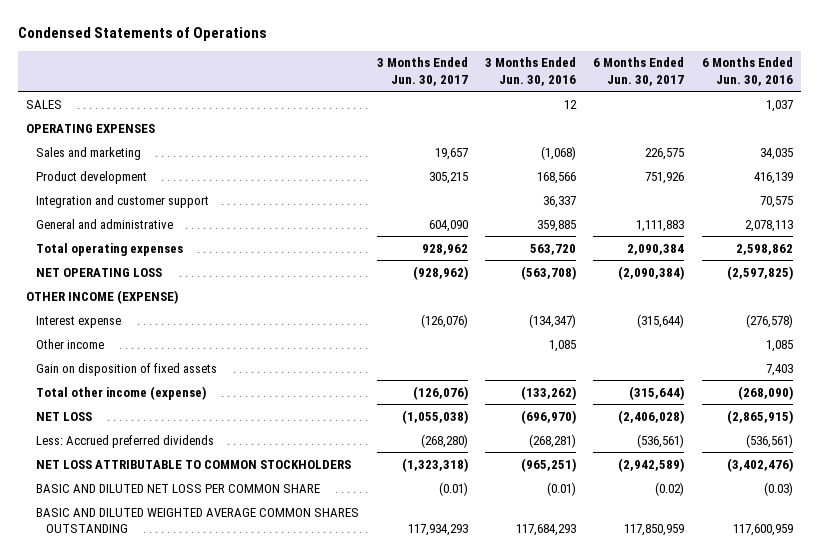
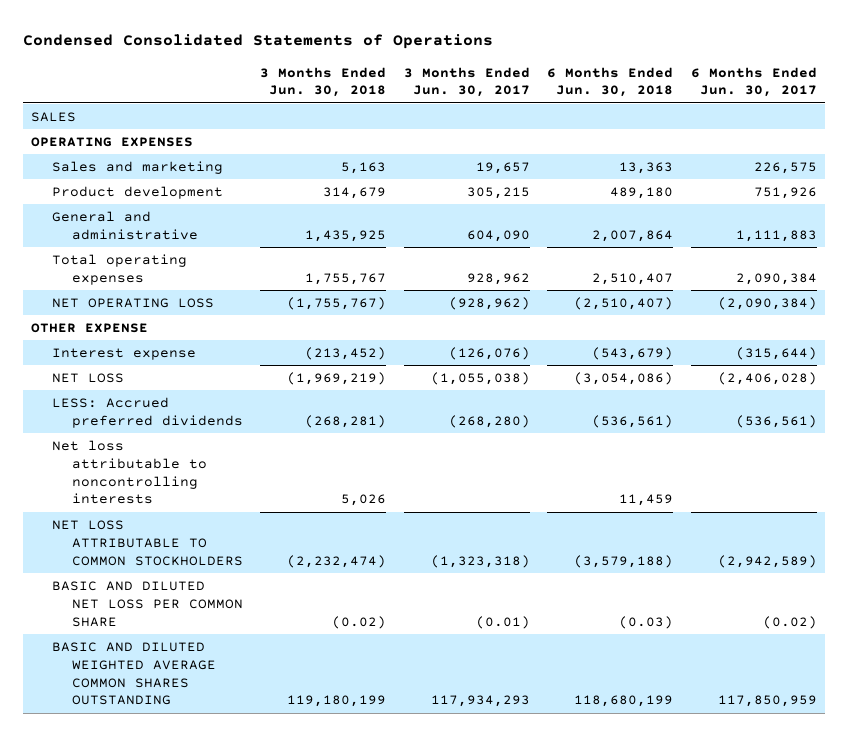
[17,26,267,41] Condensed Statements of Operations -> [22,34,493,50] Condensed Consolidated Statements of Operations
[485,57,577,86] 3 Months Ended Jun. 30, 2016 -> none
[701,57,793,86] 6 Months Ended Jun. 30, 2016 -> none
none -> [260,66,387,98] 3 Months Ended Jun. 30, 2018
none -> [547,66,674,98] 6 Months Ended Jun. 30, 2018
[36,194,210,208] Integration and customer support -> none
[26,289,179,304] OTHER INCOME (EXPENSE) -> [31,322,149,333] OTHER EXPENSE
[36,338,105,349] Other income -> none
[36,362,218,376] Gain on disposition of fixed assets -> none
[36,385,207,400] Total other income (expense) -> none
[36,434,215,448] Less: Accrued preferred dividends -> [51,396,244,428] LESS: Accrued preferred dividends
none -> [51,439,208,505] Net loss attributable to noncontrolling interests

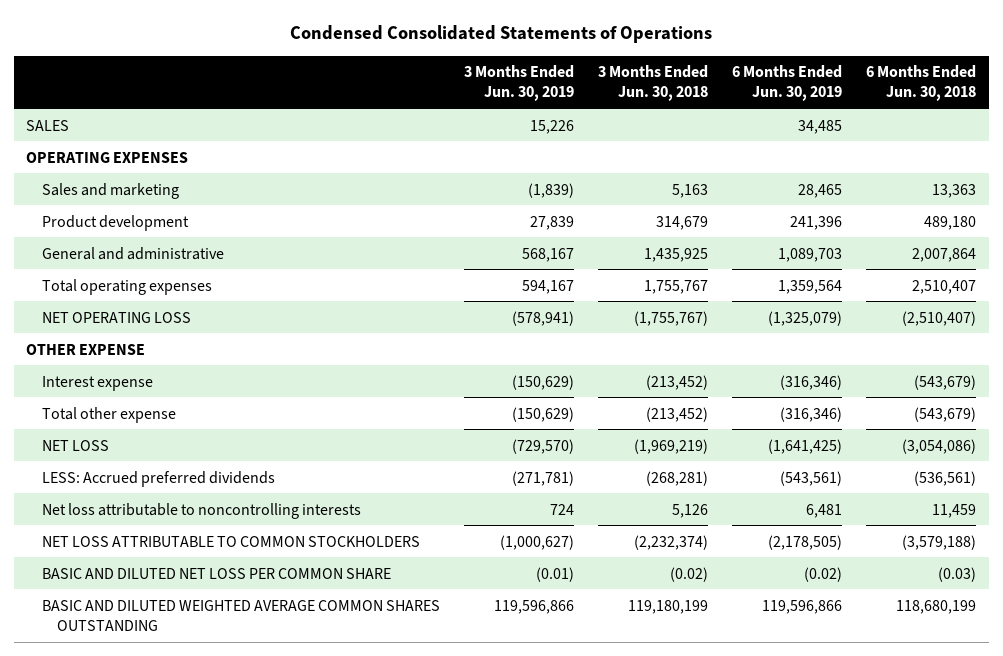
[403,66,530,98] 3 Months Ended Jun. 30, 2017 -> none
[690,66,817,98] 6 Months Ended Jun. 30, 2017 -> none
none -> [463,65,574,102] 3 Months Ended Jun. 30, 2019
none -> [732,65,843,102] 6 Months Ended Jun. 30, 2019
none -> [41,406,176,423] Total other expense
[341,494,387,507] 5,026 -> [671,503,708,518] 5,126
[287,554,387,568] (2,232,474) -> [633,534,708,550] (2,232,374)

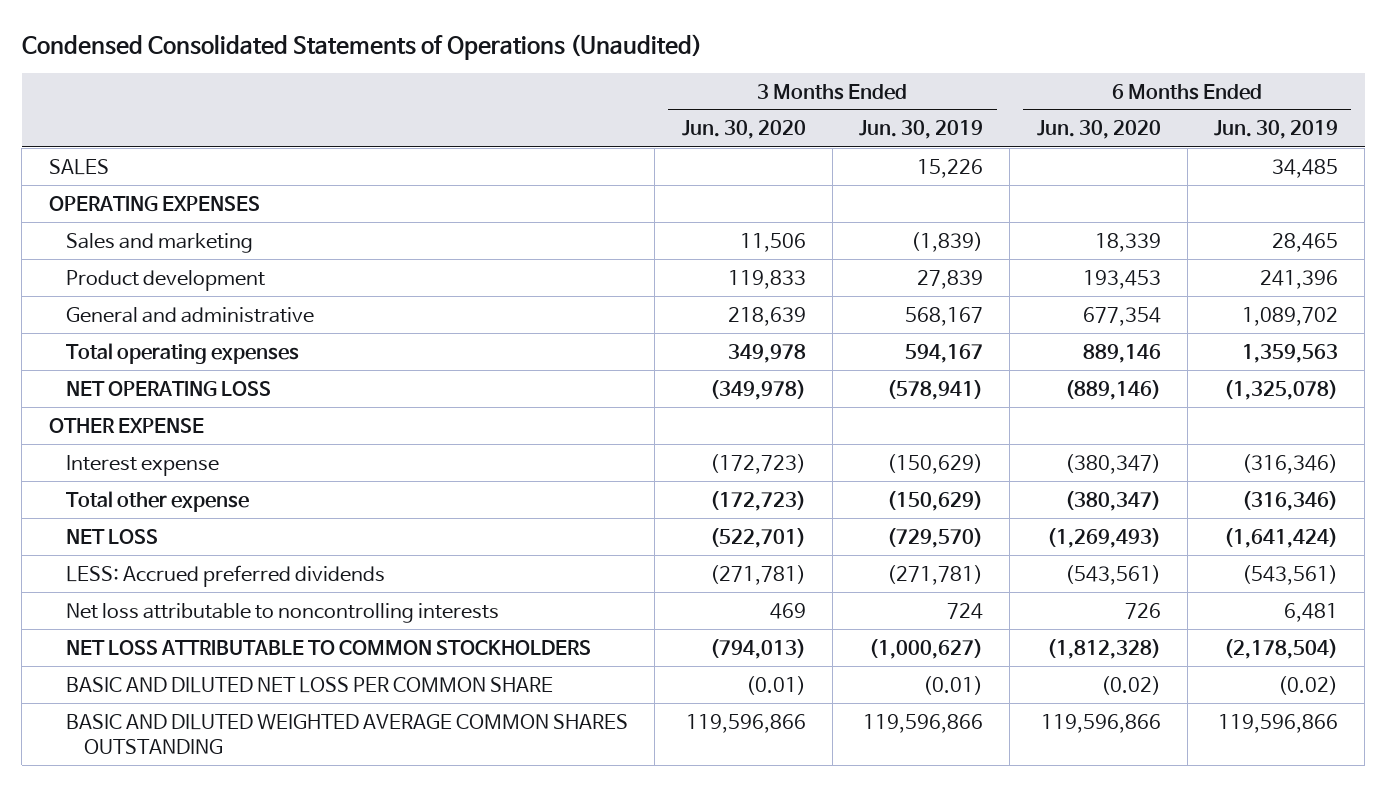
[290,25,713,44] Condensed Consolidated Statements of Operations -> [21,34,702,61] Condensed Consolidated Statements of Operations (Unaudited)
[597,65,708,102] 3 Months Ended Jun. 30, 2018 -> none
[866,65,977,102] 6 Months Ended Jun. 30, 2018 -> none
none -> [681,120,806,140] Jun. 30, 2020
none -> [1036,120,1161,140] Jun. 30, 2020
[778,247,843,262] 1,089,703 -> [1242,306,1339,326] 1,089,702
[778,279,843,294] 1,359,564 -> [1242,343,1339,363] 1,359,563
[768,310,843,326] (1,325,079) -> [1224,379,1339,400] (1,325,078)
[768,438,843,454] (1,641,425) -> [1224,527,1339,548] (1,641,424)
[768,534,843,550] (2,178,505) -> [1224,638,1339,659] (2,178,504)

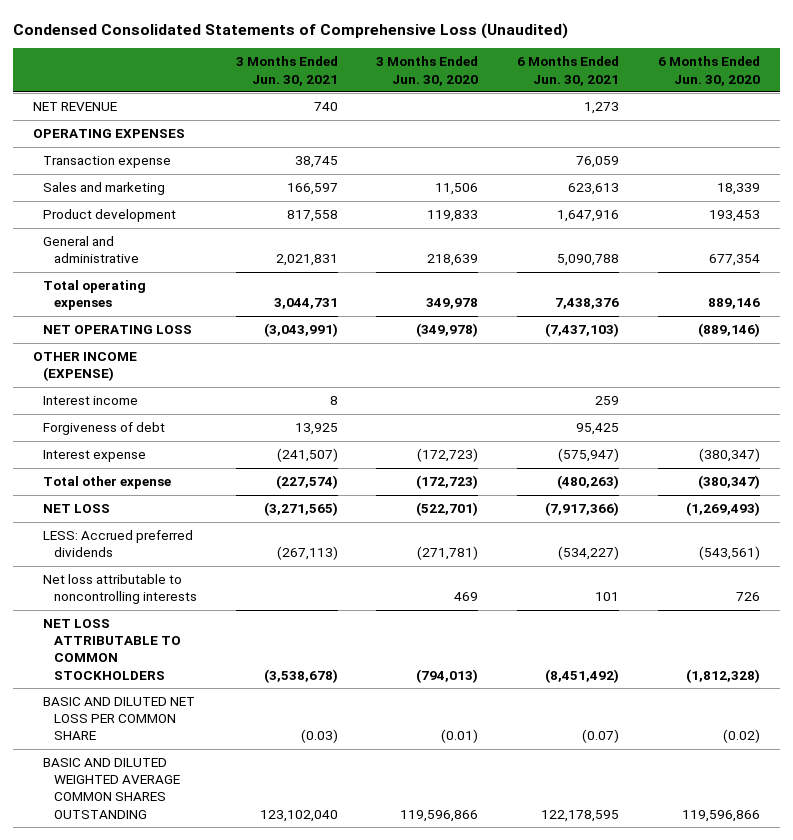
[21,34,702,61] Condensed Consolidated Statements of Operations (Unaudited) -> [13,22,569,39] Condensed Consolidated Statements of Comprehensive Loss (Unaudited)
[859,120,984,140] Jun. 30, 2019 -> none
[1214,120,1339,140] Jun. 30, 2019 -> none
none -> [235,56,338,86] 3 Months Ended Jun. 30, 2021
none -> [517,56,620,86] 6 Months Ended Jun. 30, 2021
[48,158,109,175] SALES -> [32,102,117,112] NET REVENUE
none -> [43,156,172,169] Transaction expense
[48,417,204,433] OTHER EXPENSE -> [32,352,137,382] OTHER INCOME (EXPENSE)
none -> [43,396,139,406] Interest income
none -> [43,422,166,436] Forgiveness of debt

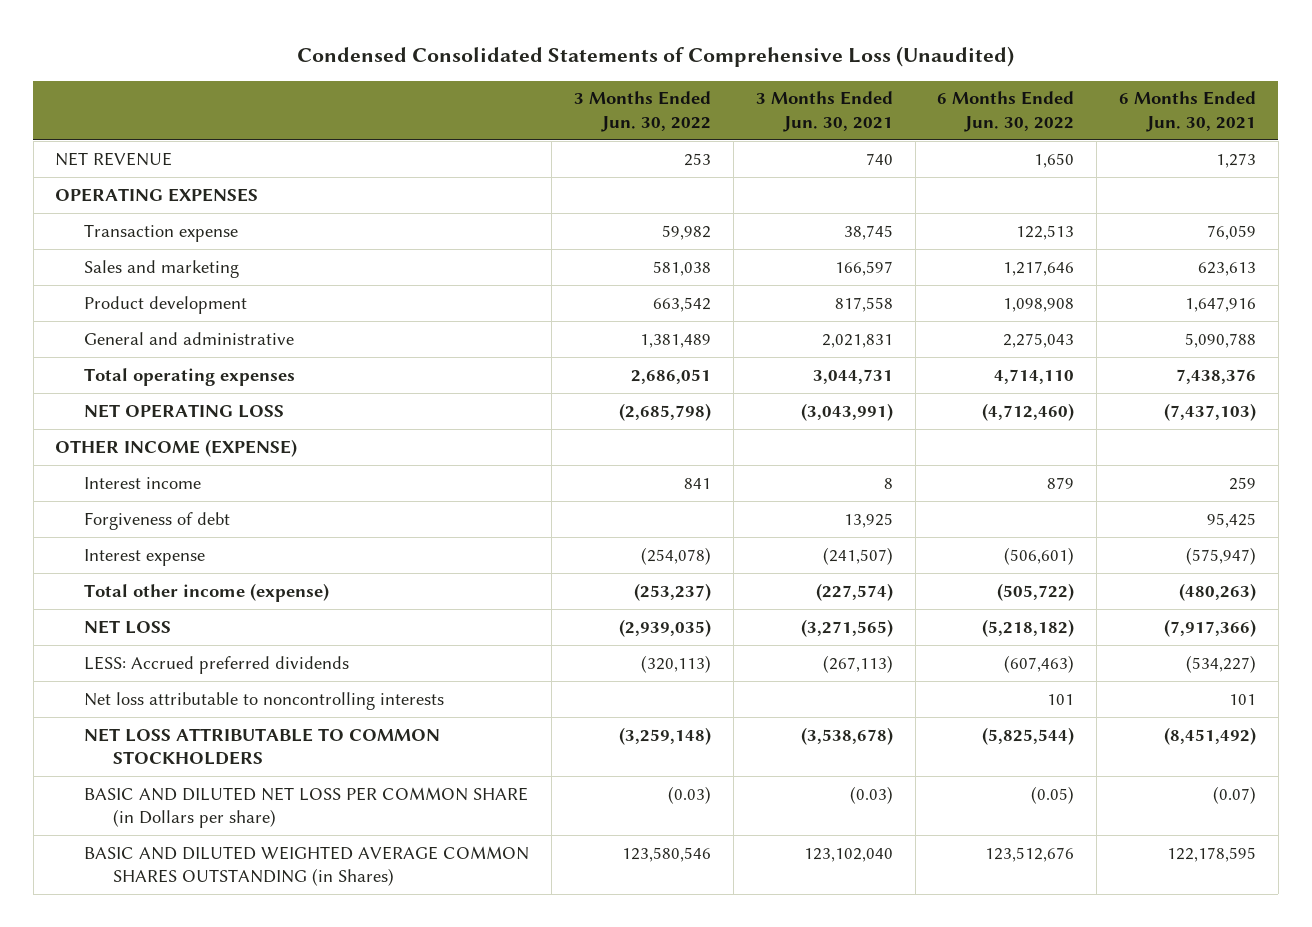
[376,56,479,86] 3 Months Ended Jun. 30, 2020 -> none
[658,56,761,86] 6 Months Ended Jun. 30, 2020 -> none
none -> [574,91,712,132] 3 Months Ended Jun. 30, 2022
none -> [937,91,1075,132] 6 Months Ended Jun. 30, 2022
[43,476,172,490] Total other expense -> [84,582,330,602] Total other income (expense)
[43,697,196,741] BASIC AND DILUTED NET LOSS PER COMMON SHARE -> [84,786,529,829] BASIC AND DILUTED NET LOSS PER COMMON SHARE (in Dollars per share)
[43,758,180,819] BASIC AND DILUTED WEIGHTED AVERAGE COMMON SHARES OUTSTANDING -> [84,845,530,887] BASIC AND DILUTED WEIGHTED AVERAGE COMMON SHARES OUTSTANDING (in Shares)

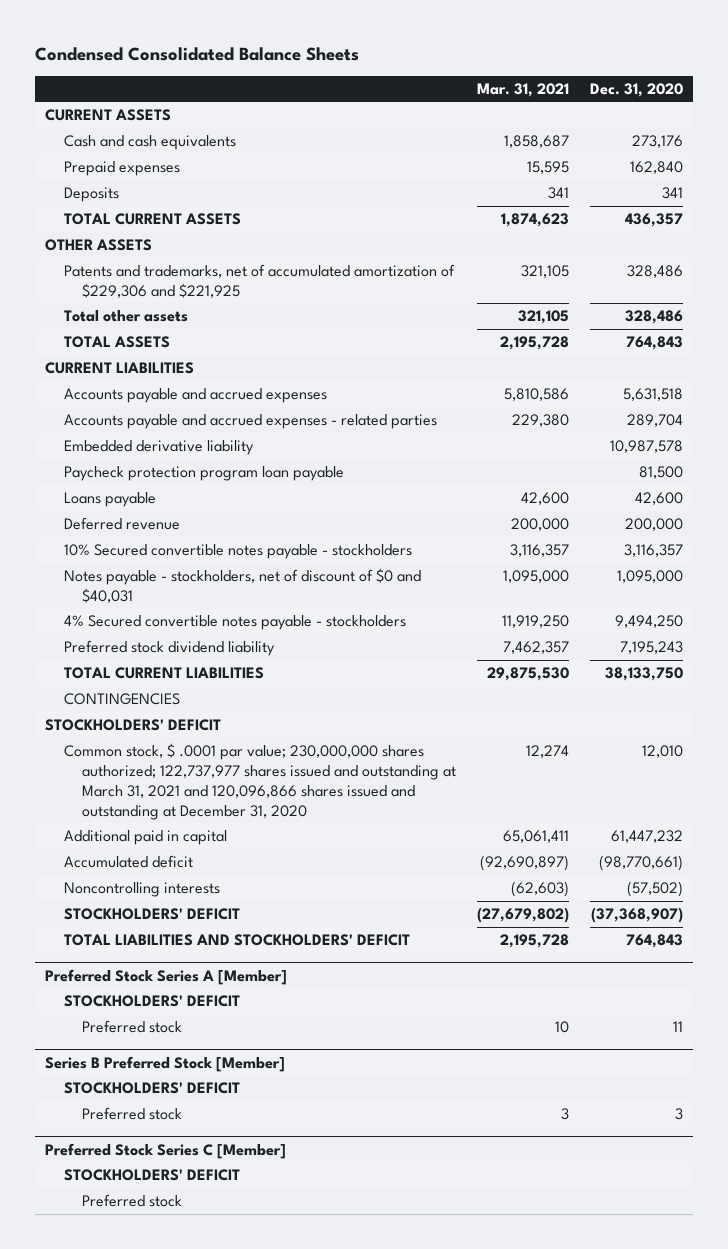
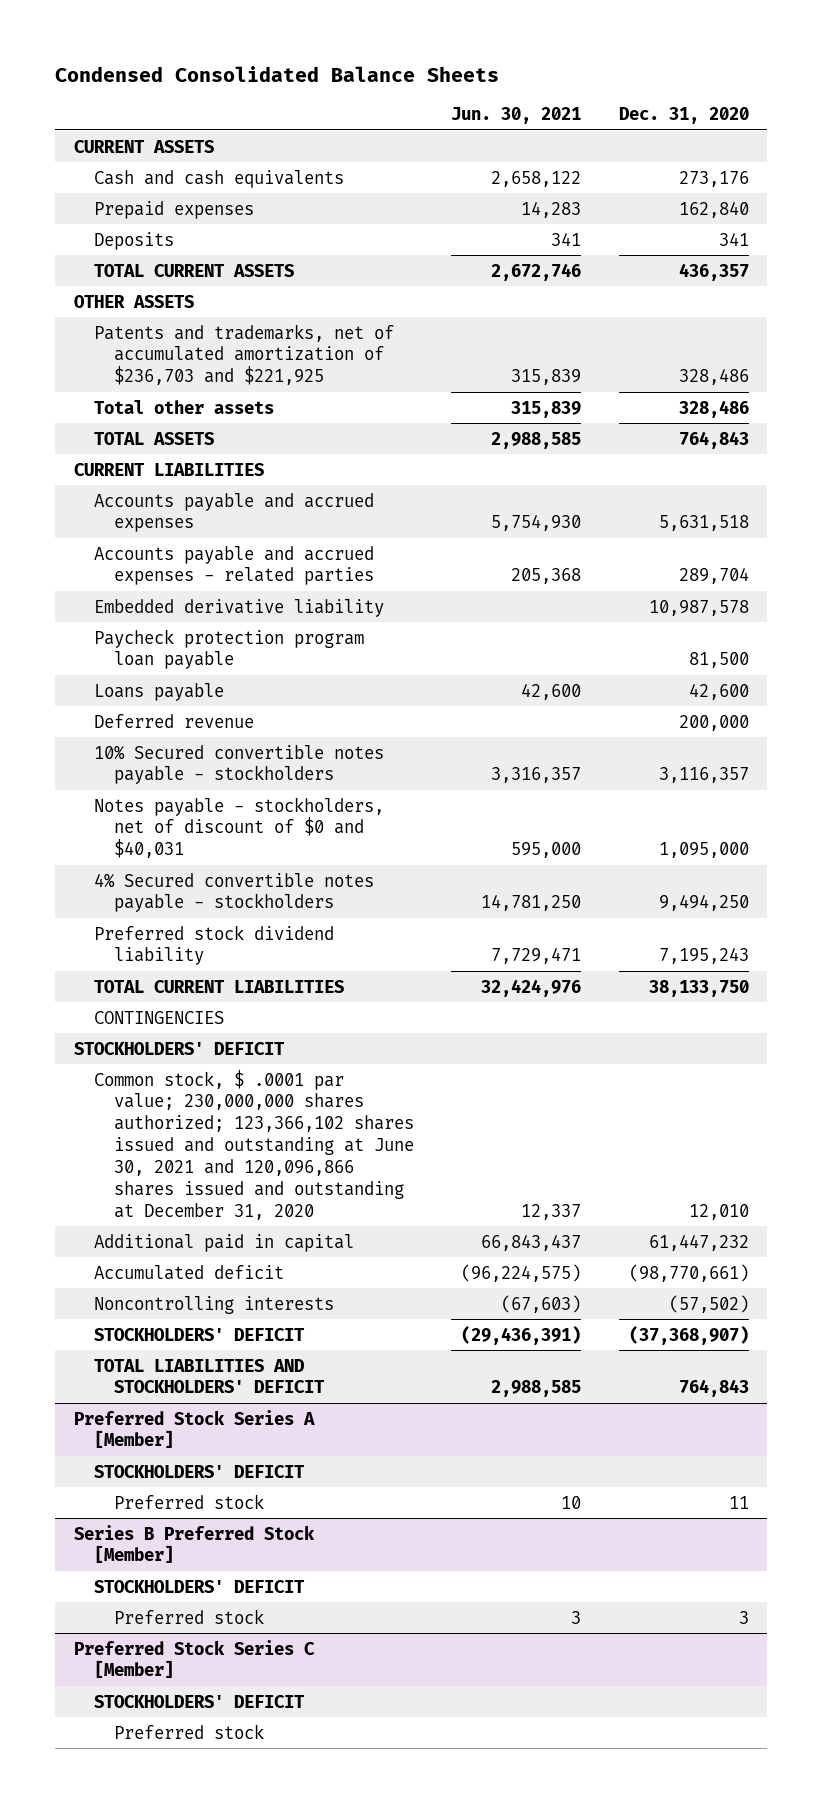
[477,82,570,97] Mar. 31, 2021 -> none
none -> [451,107,582,125] Jun. 30, 2021
[63,264,455,298] Patents and trademarks, net of accumulated amortization of $229,306 and $221,925 -> [93,323,394,386] Patents and trademarks, net of accumulated amortization of $236,703 and $221,925
[63,743,457,820] Common stock, $ .0001 par value; 230,000,000 shares authorized; 122,737,977 shares issued and outstanding at March 31, 2021 and 120,096,866 shares issued and outstanding at December 31, 2020 -> [93,1069,414,1220] Common stock, $ .0001 par value; 230,000,000 shares authorized; 123,366,102 shares issued and outstanding at June 30, 2021 and 120,096,866 shares issued and outstanding at December 31, 2020

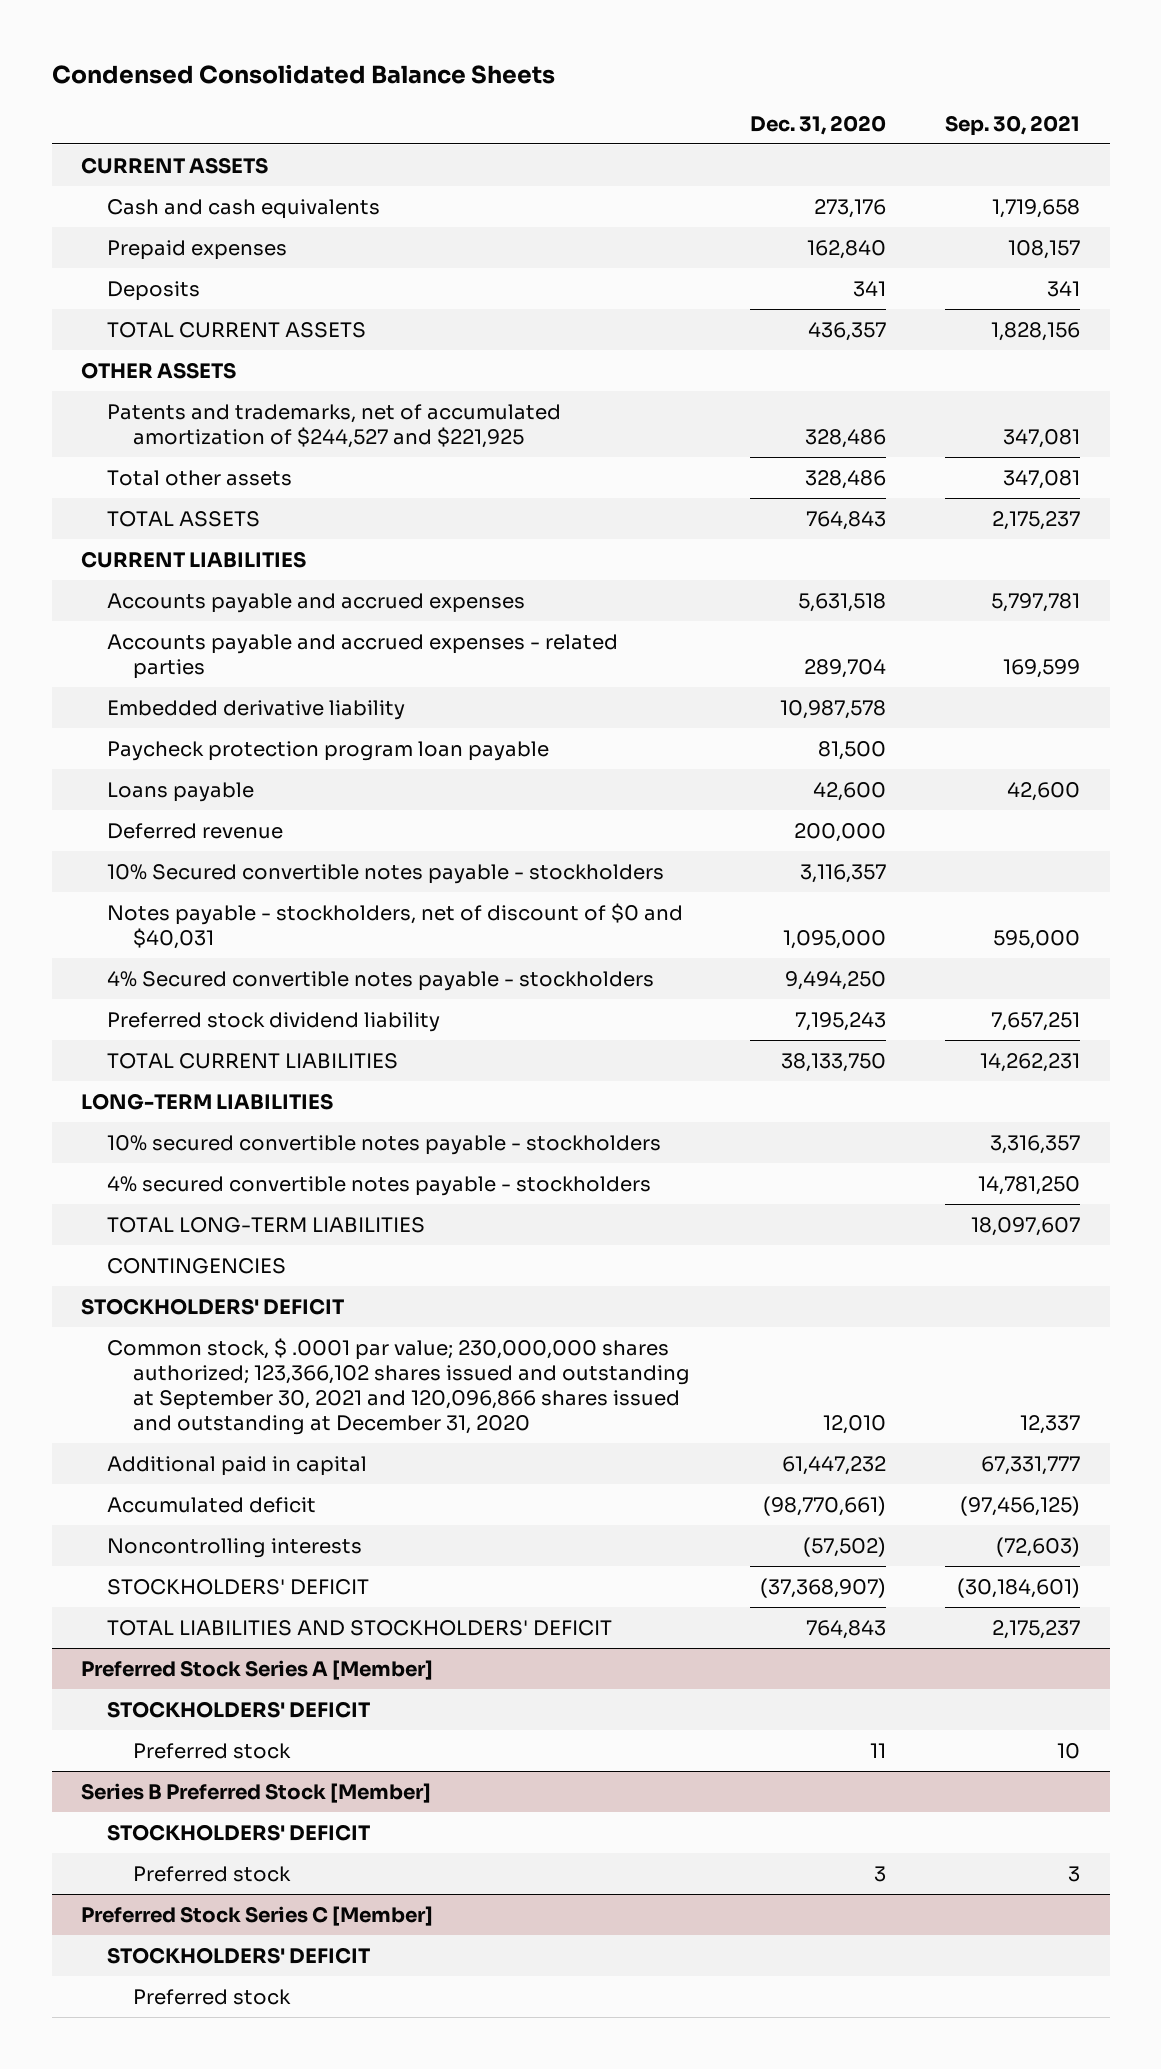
[451,107,582,125] Jun. 30, 2021 -> none
none -> [945,114,1081,136] Sep. 30, 2021
[93,323,394,386] Patents and trademarks, net of accumulated amortization of $236,703 and $221,925 -> [107,403,562,448] Patents and trademarks, net of accumulated amortization of $244,527 and $221,925
none -> [81,1092,334,1110] LONG-TERM LIABILITIES
none -> [107,1134,662,1155] 10% secured convertible notes payable - stockholders
none -> [107,1175,652,1196] 4% secured convertible notes payable - stockholders
none -> [107,1216,426,1233] TOTAL LONG-TERM LIABILITIES
[93,1069,414,1220] Common stock, $ .0001 par value; 230,000,000 shares authorized; 123,366,102 shares issued and outstanding at June 30, 2021 and 120,096,866 shares issued and outstanding at December 31, 2020 -> [107,1337,691,1435] Common stock, $ .0001 par value; 230,000,000 shares authorized; 123,366,102 shares issued and outstanding at September 30, 2021 and 120,096,866 shares issued and outstanding at December 31, 2020

